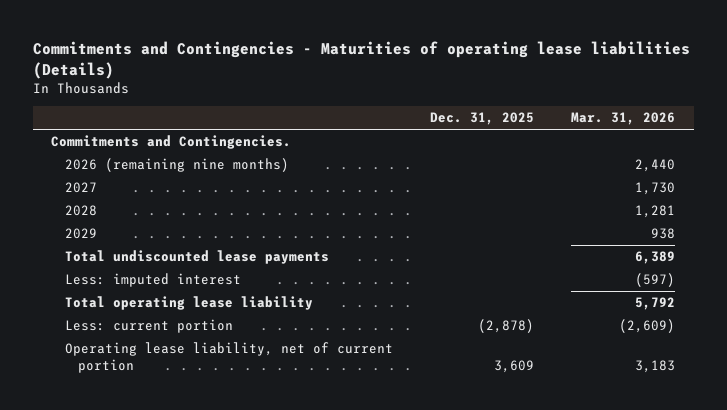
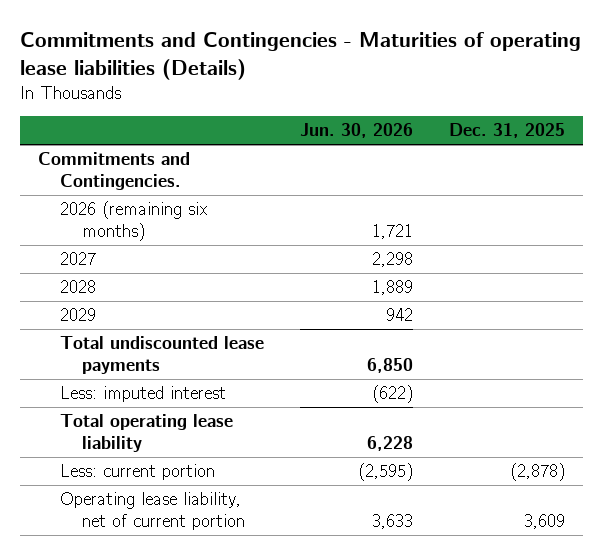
[571,112,676,126] Mar. 31, 2026 -> none
none -> [299,123,413,139] Jun. 30, 2026
[64,158,289,173] 2026 (remaining nine months) -> [59,201,207,241] 2026 (remaining six months)

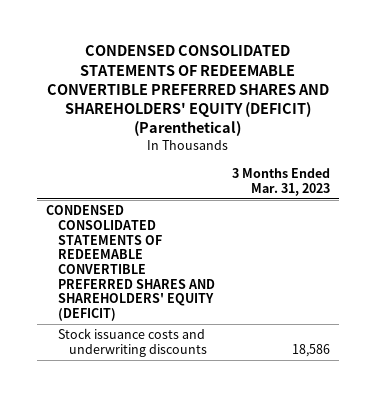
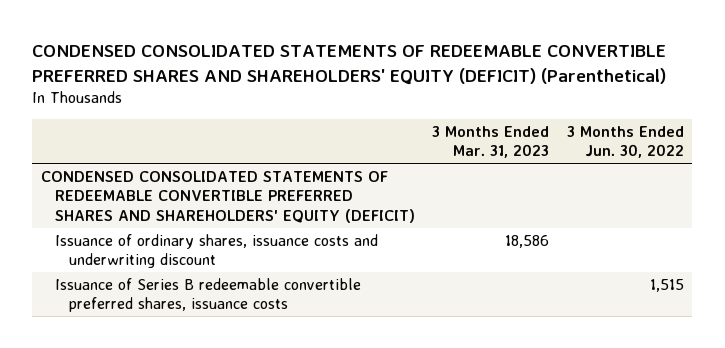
none -> [566,125,684,159] 3 Months Ended Jun. 30, 2022
[57,328,208,357] Stock issuance costs and underwriting discounts -> [54,233,378,269] Issuance of ordinary shares, issuance costs and underwriting discount
none -> [54,277,361,313] Issuance of Series B redeemable convertible preferred shares, issuance costs

